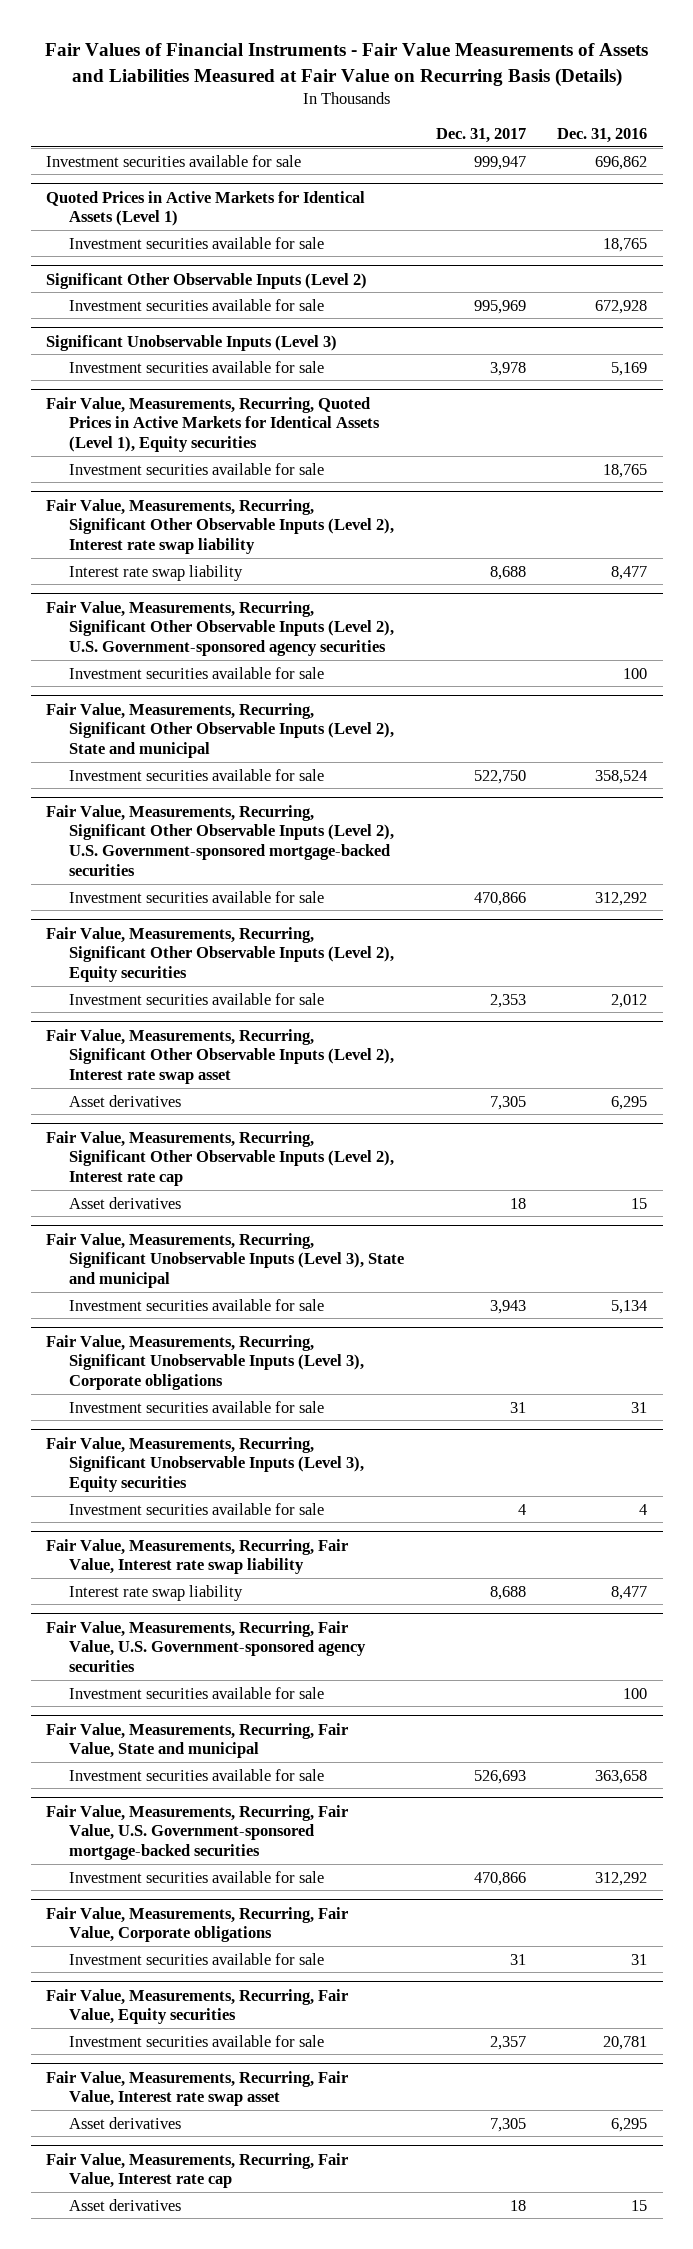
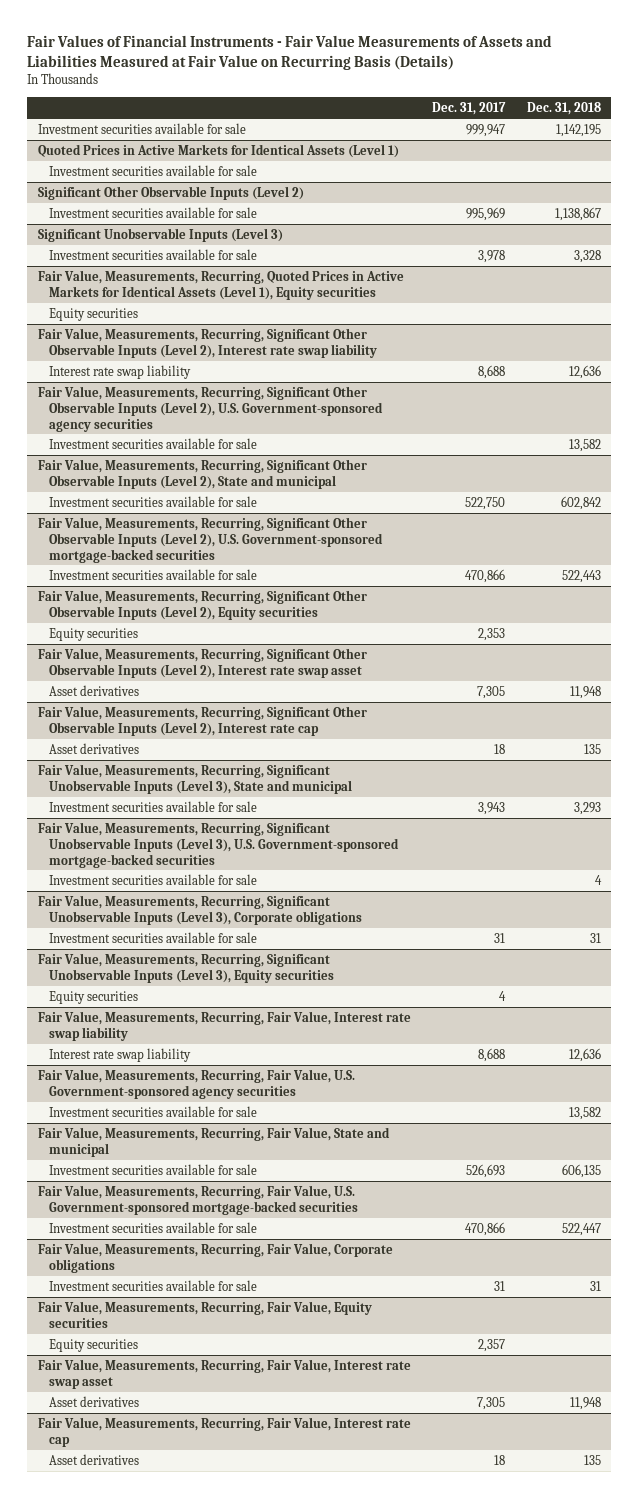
[556,128,647,144] Dec. 31, 2016 -> none
none -> [526,102,601,116] Dec. 31, 2018
[69,462,325,475] Investment securities available for sale -> none
none -> [48,307,138,321] Equity securities
[69,992,325,1005] Investment securities available for sale -> [48,627,138,641] Equity securities
none -> [37,821,399,868] Fair Value, Measurements, Recurring, Significant Unobservable Inputs (Level 3), U.S. Government-sponsored mortgage-backed securities
none -> [48,873,257,885] Investment securities available for sale
[69,1502,325,1515] Investment securities available for sale -> none
none -> [48,990,138,1004] Equity securities
[69,2034,325,2047] Investment securities available for sale -> [48,1338,138,1352] Equity securities

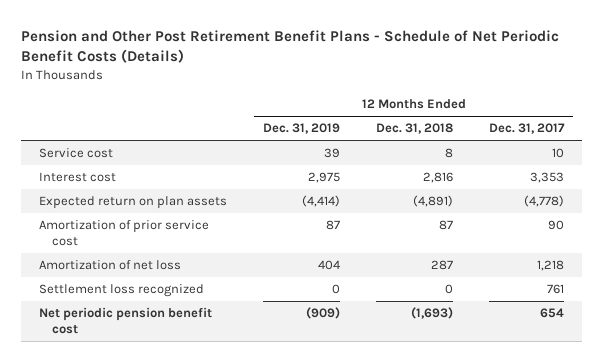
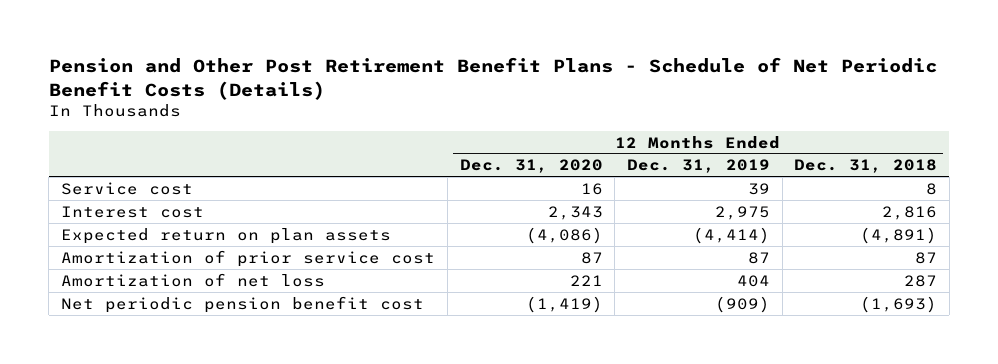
[489,123,566,135] Dec. 31, 2017 -> none
none -> [459,159,603,174] Dec. 31, 2020
[38,284,204,298] Settlement loss recognized -> none

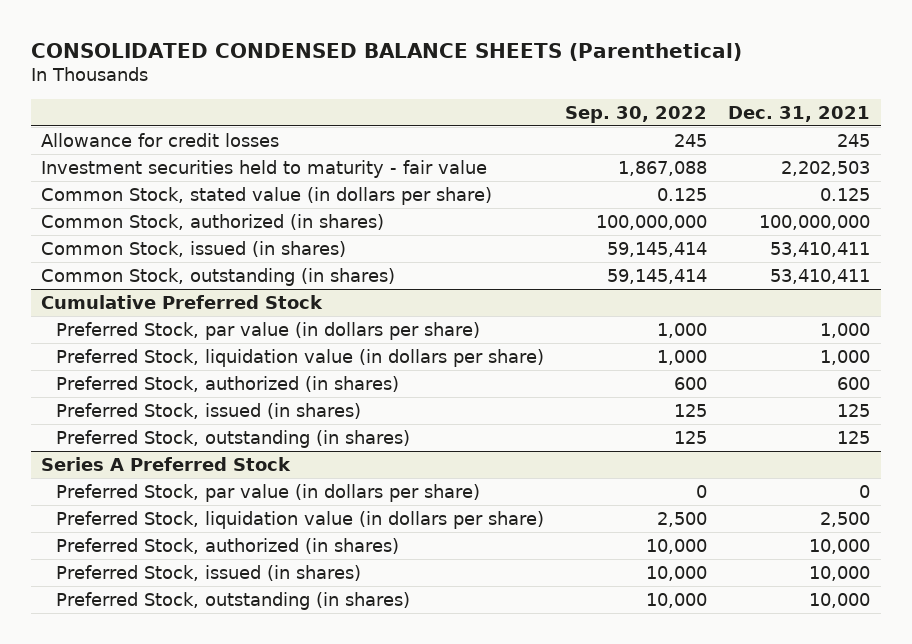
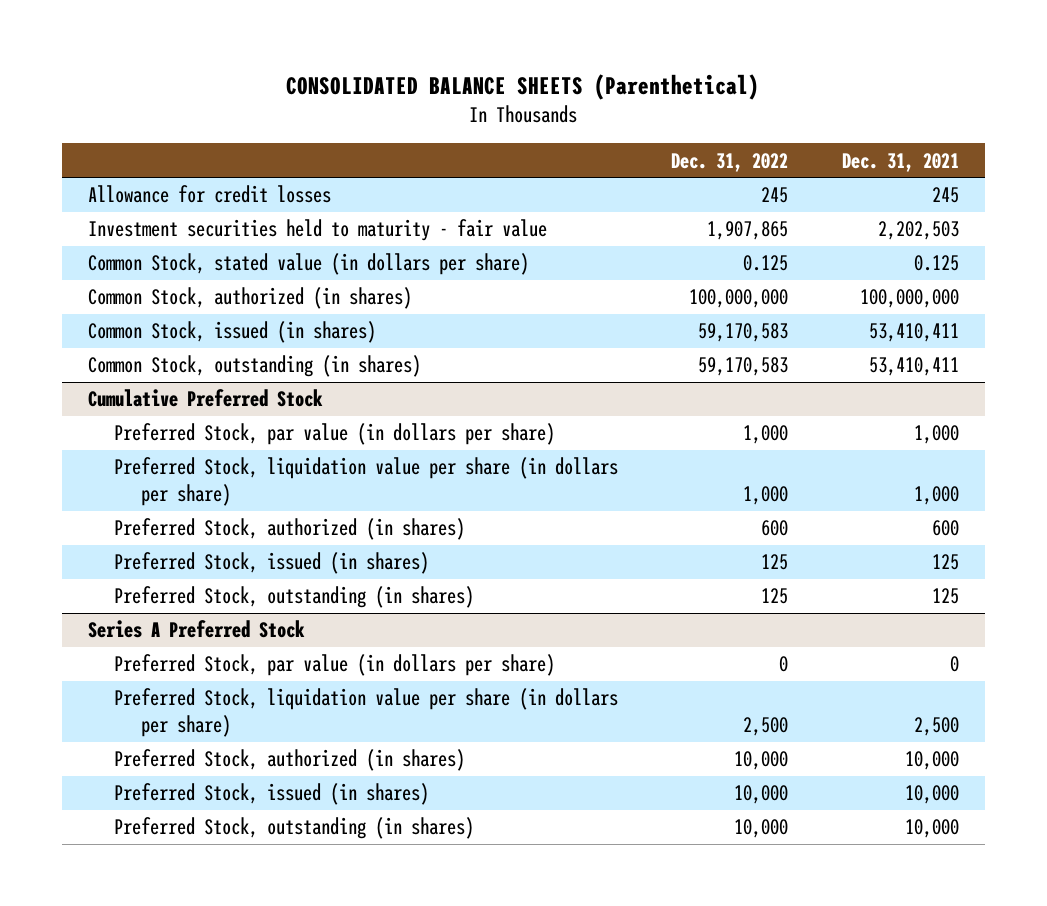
[30,42,742,61] CONSOLIDATED CONDENSED BALANCE SHEETS (Parenthetical) -> [286,74,760,101] CONSOLIDATED BALANCE SHEETS (Parenthetical)
[565,105,708,123] Sep. 30, 2022 -> none
none -> [671,152,789,172] Dec. 31, 2022
[55,348,544,367] Preferred Stock, liquidation value (in dollars per share) -> [114,457,619,507] Preferred Stock, liquidation value per share (in dollars per share)
[55,510,544,529] Preferred Stock, liquidation value (in dollars per share) -> [114,688,619,738] Preferred Stock, liquidation value per share (in dollars per share)

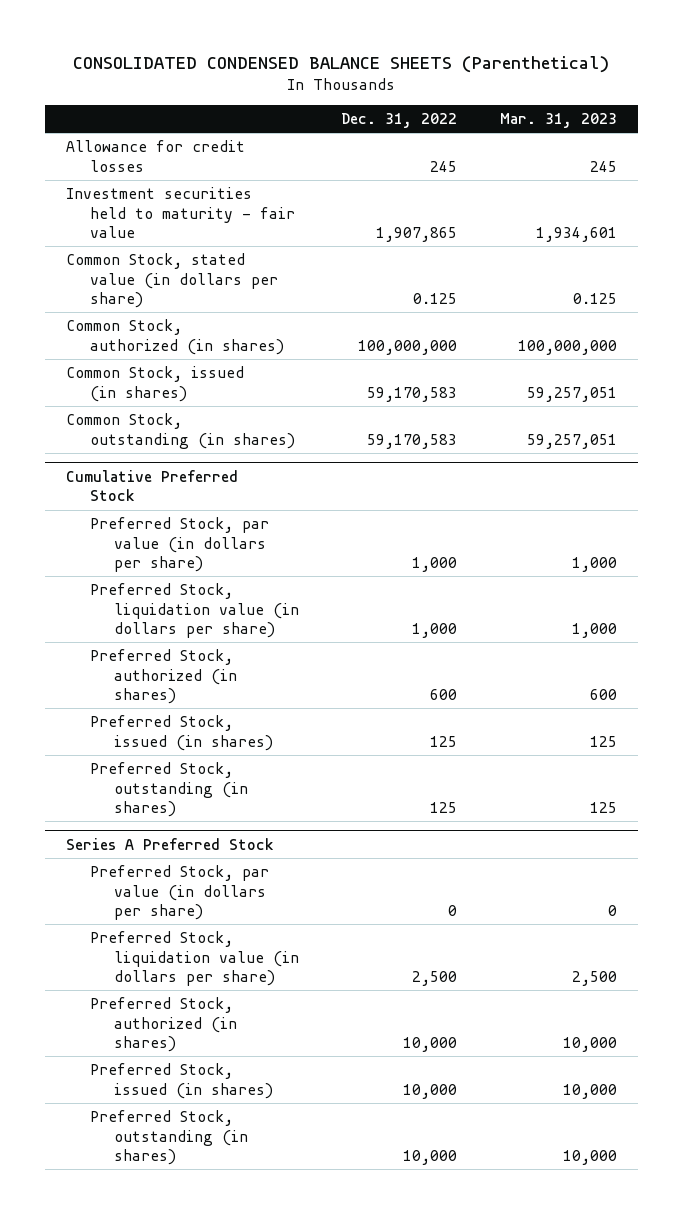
[286,74,760,101] CONSOLIDATED BALANCE SHEETS (Parenthetical) -> [73,55,610,73] CONSOLIDATED CONDENSED BALANCE SHEETS (Parenthetical)
[841,152,959,172] Dec. 31, 2021 -> none
none -> [499,113,617,129] Mar. 31, 2023
[114,457,619,507] Preferred Stock, liquidation value per share (in dollars per share) -> [90,582,300,639] Preferred Stock, liquidation value (in dollars per share)
[114,688,619,738] Preferred Stock, liquidation value per share (in dollars per share) -> [90,930,300,987] Preferred Stock, liquidation value (in dollars per share)

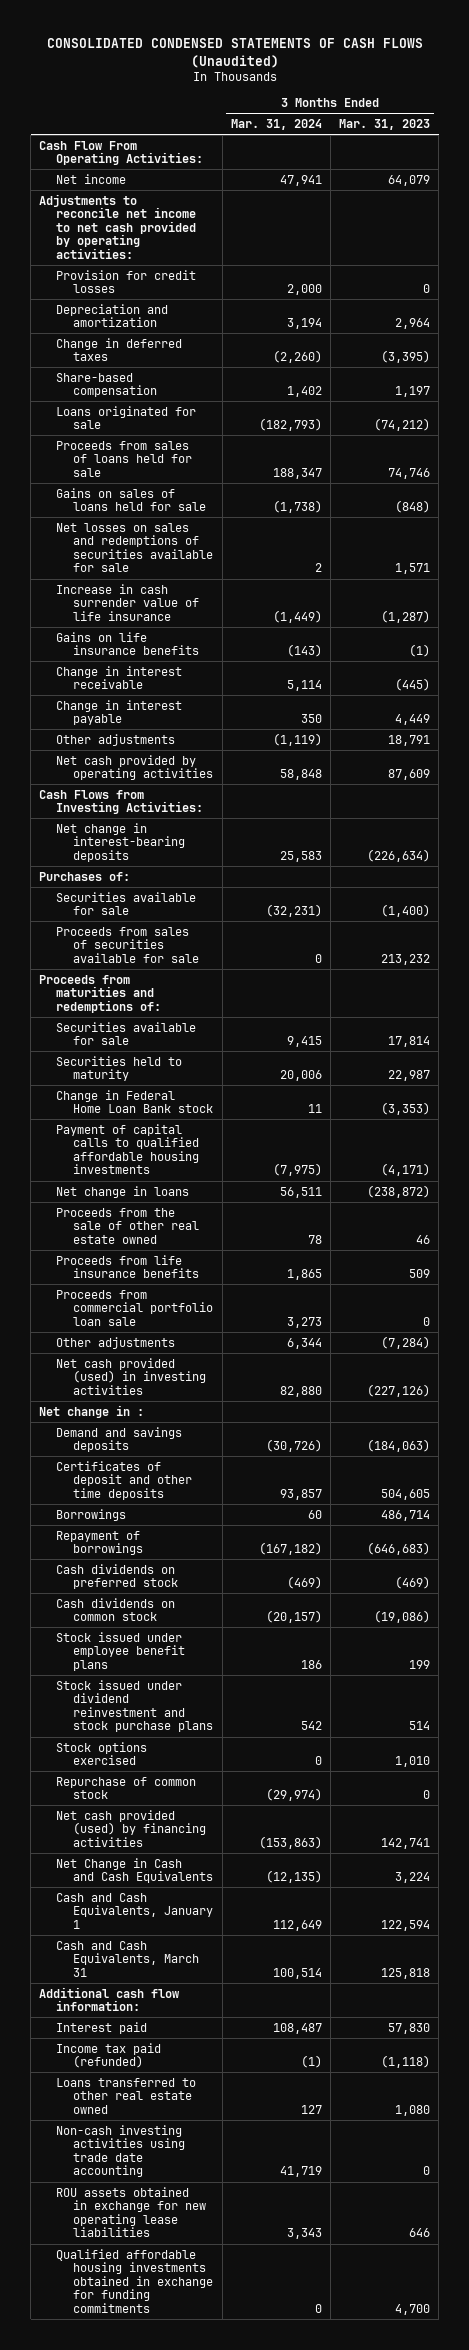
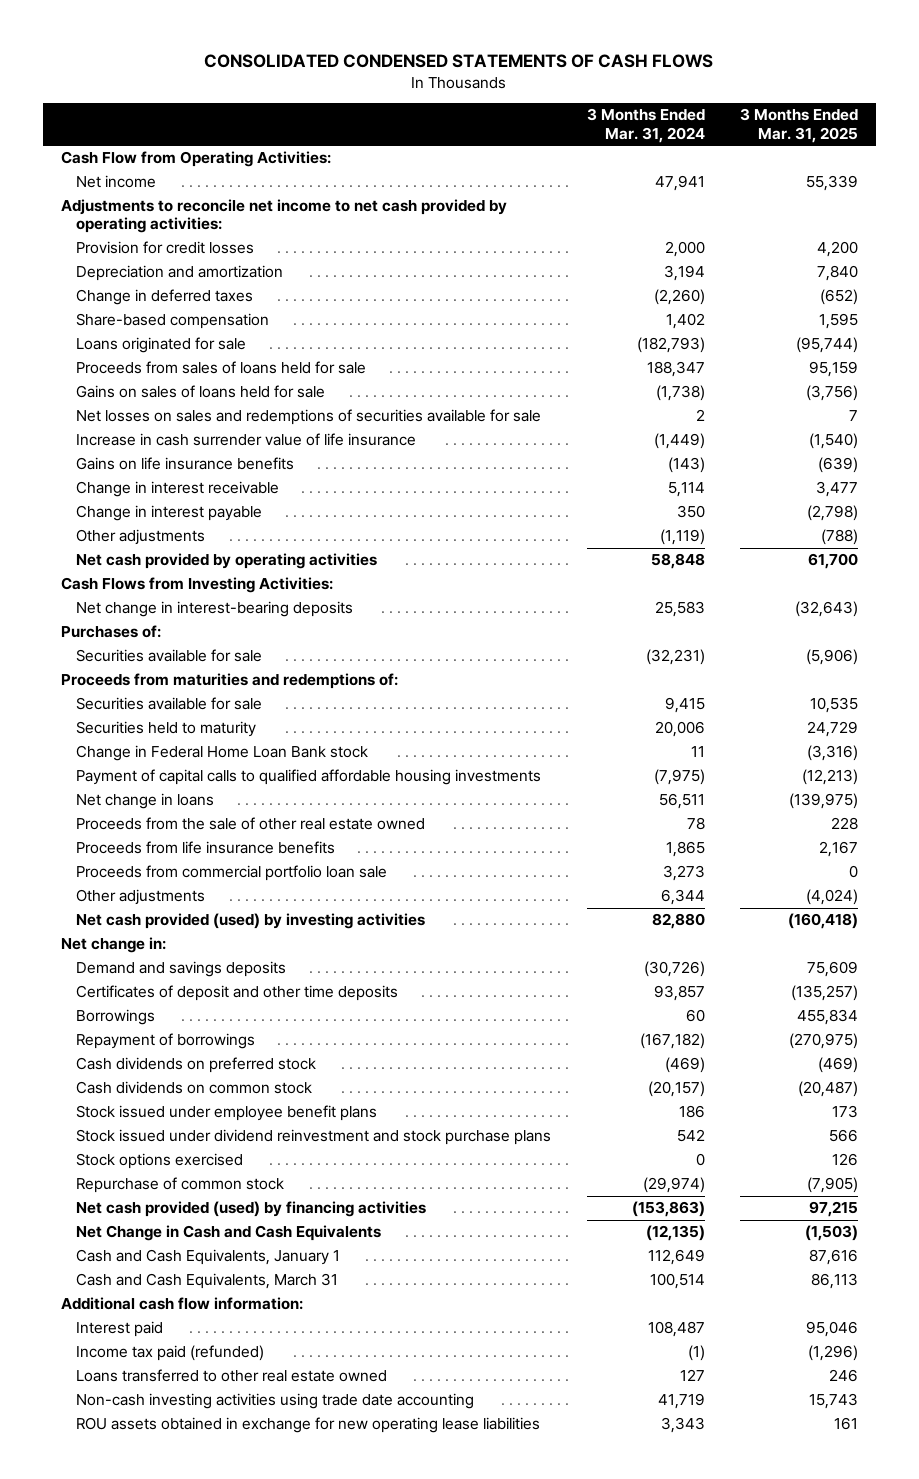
[46,38,423,68] CONSOLIDATED CONDENSED STATEMENTS OF CASH FLOWS (Unaudited) -> [204,53,714,68] CONSOLIDATED CONDENSED STATEMENTS OF CASH FLOWS
[339,119,431,131] Mar. 31, 2023 -> none
none -> [740,108,859,143] 3 Months Ended Mar. 31, 2025
[39,140,204,166] Cash Flow From Operating Activities: -> [60,151,331,168] Cash Flow from Operating Activities:
[56,926,200,963] Proceeds from sales of securities available for sale -> none
[56,1357,207,1395] Net cash provided (used) in investing activities -> [76,913,426,930] Net cash provided (used) by investing activities
[39,1404,145,1418] Net change in : -> [60,937,166,954] Net change in:
[56,2248,214,2313] Qualified affordable housing investments obtained in exchange for funding commitments -> none

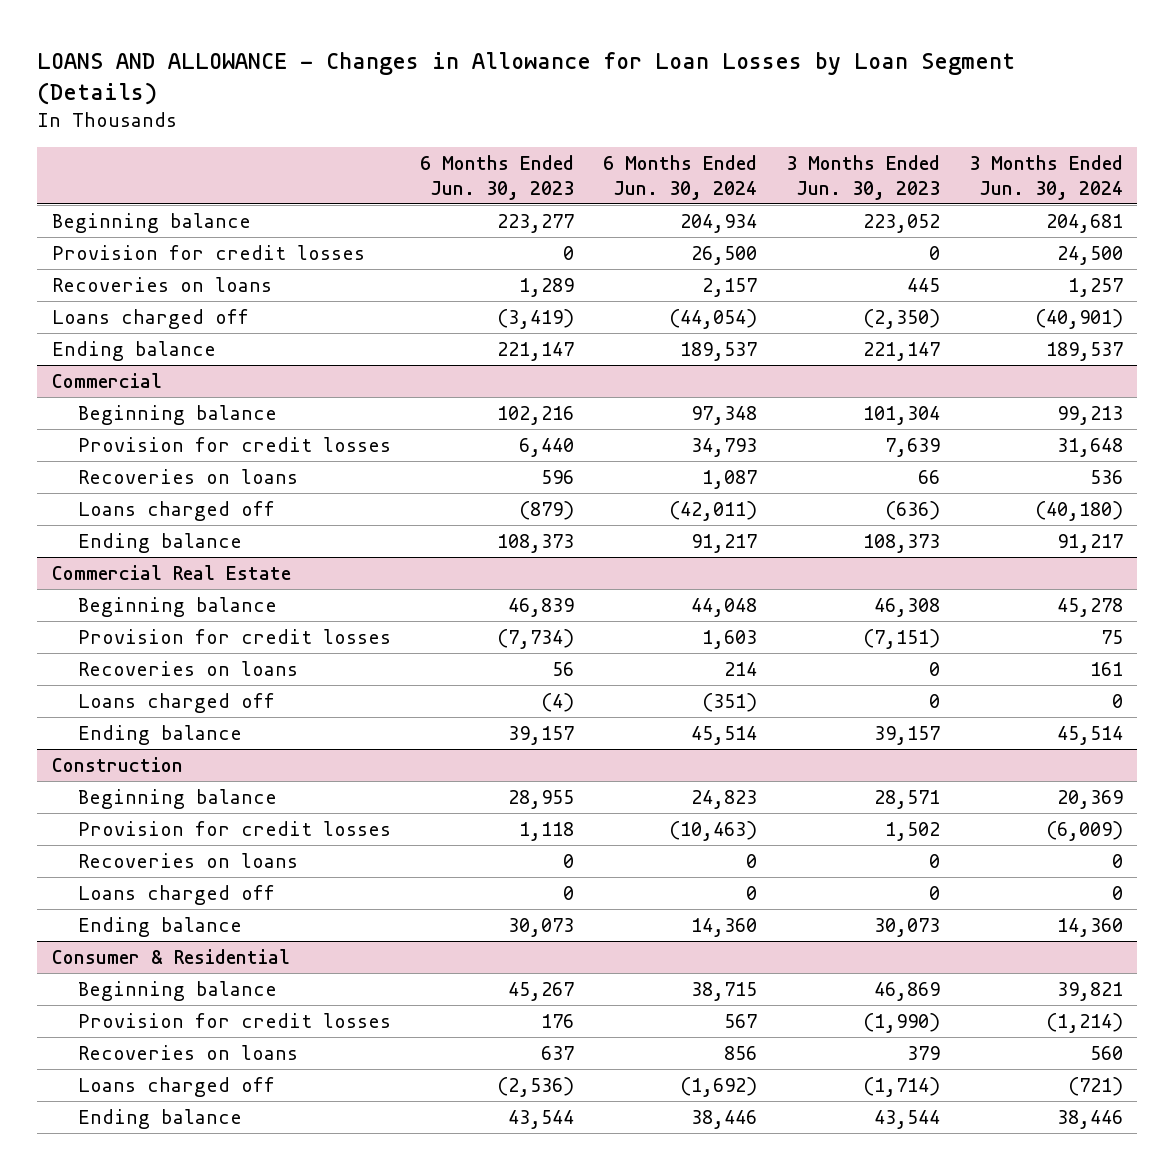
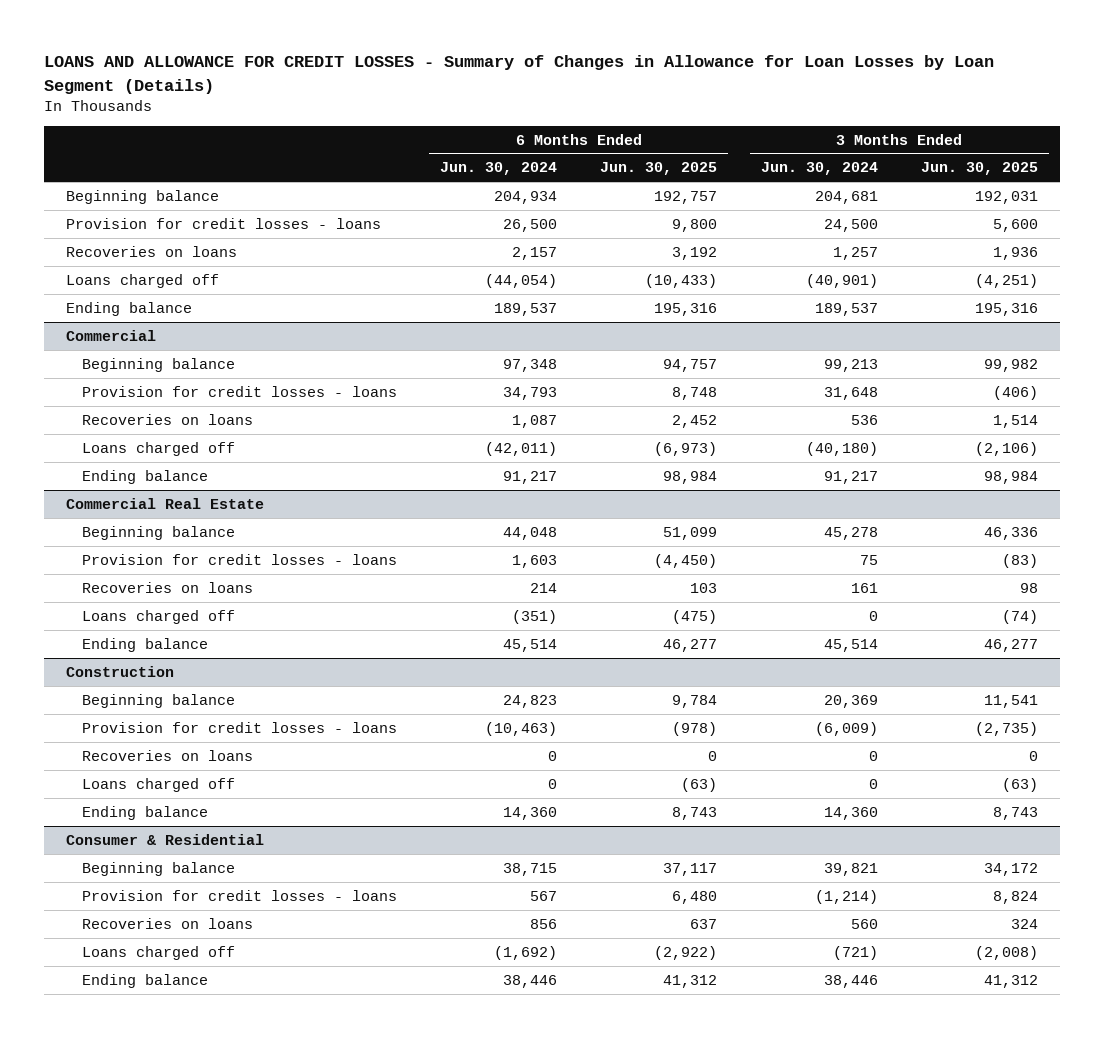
[37,51,1016,105] LOANS AND ALLOWANCE - Changes in Allowance for Loan Losses by Loan Segment (Details) -> [44,55,995,94] LOANS AND ALLOWANCE FOR CREDIT LOSSES - Summary of Changes in Allowance for Loan Losses by Loan Segment (Details)
[419,154,574,200] 6 Months Ended Jun. 30, 2023 -> none
[785,154,940,200] 3 Months Ended Jun. 30, 2023 -> none
none -> [600,162,718,176] Jun. 30, 2025
none -> [920,162,1038,176] Jun. 30, 2025
[51,245,365,261] Provision for credit losses -> [65,217,381,229] Provision for credit losses - loans
[77,437,391,453] Provision for credit losses -> [81,385,397,397] Provision for credit losses - loans
[77,629,391,645] Provision for credit losses -> [81,553,397,565] Provision for credit losses - loans
[77,821,391,837] Provision for credit losses -> [81,721,397,733] Provision for credit losses - loans
[77,1013,391,1029] Provision for credit losses -> [81,889,397,901] Provision for credit losses - loans

